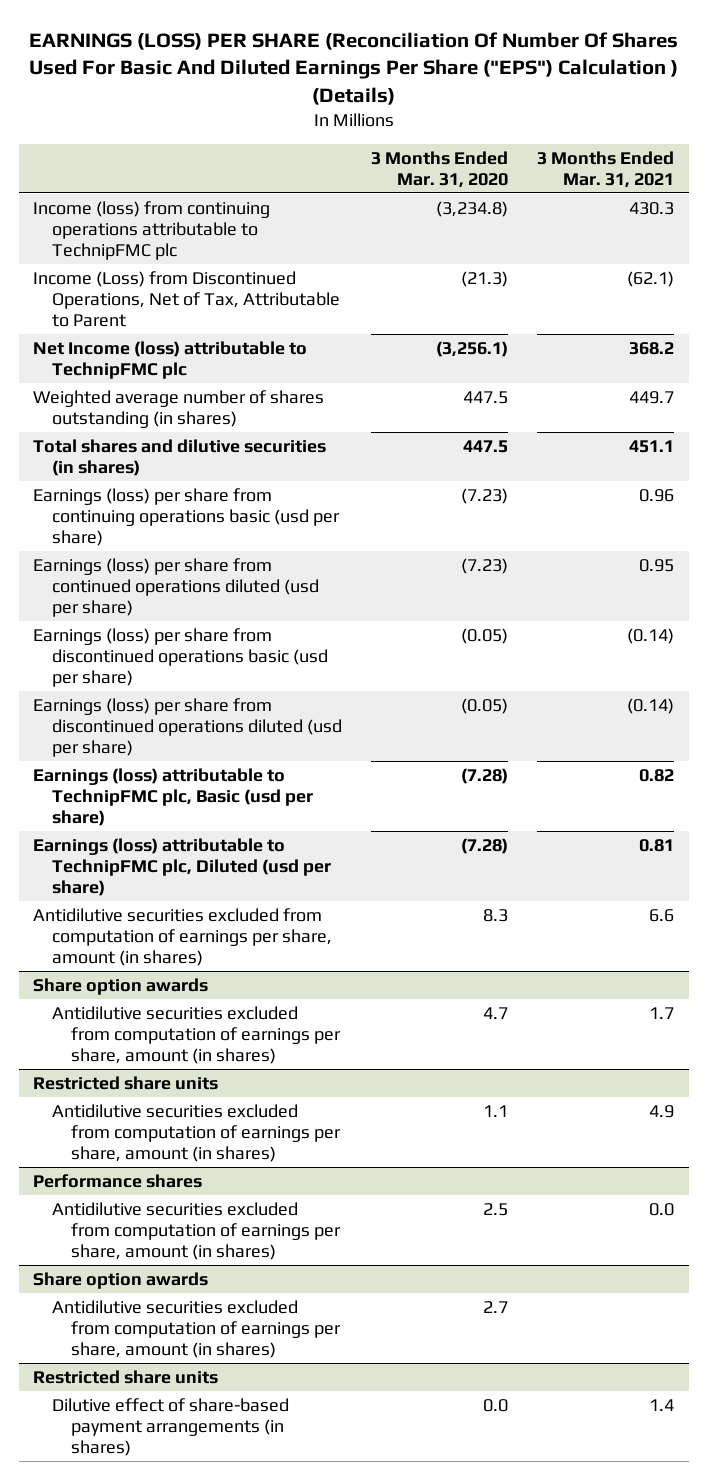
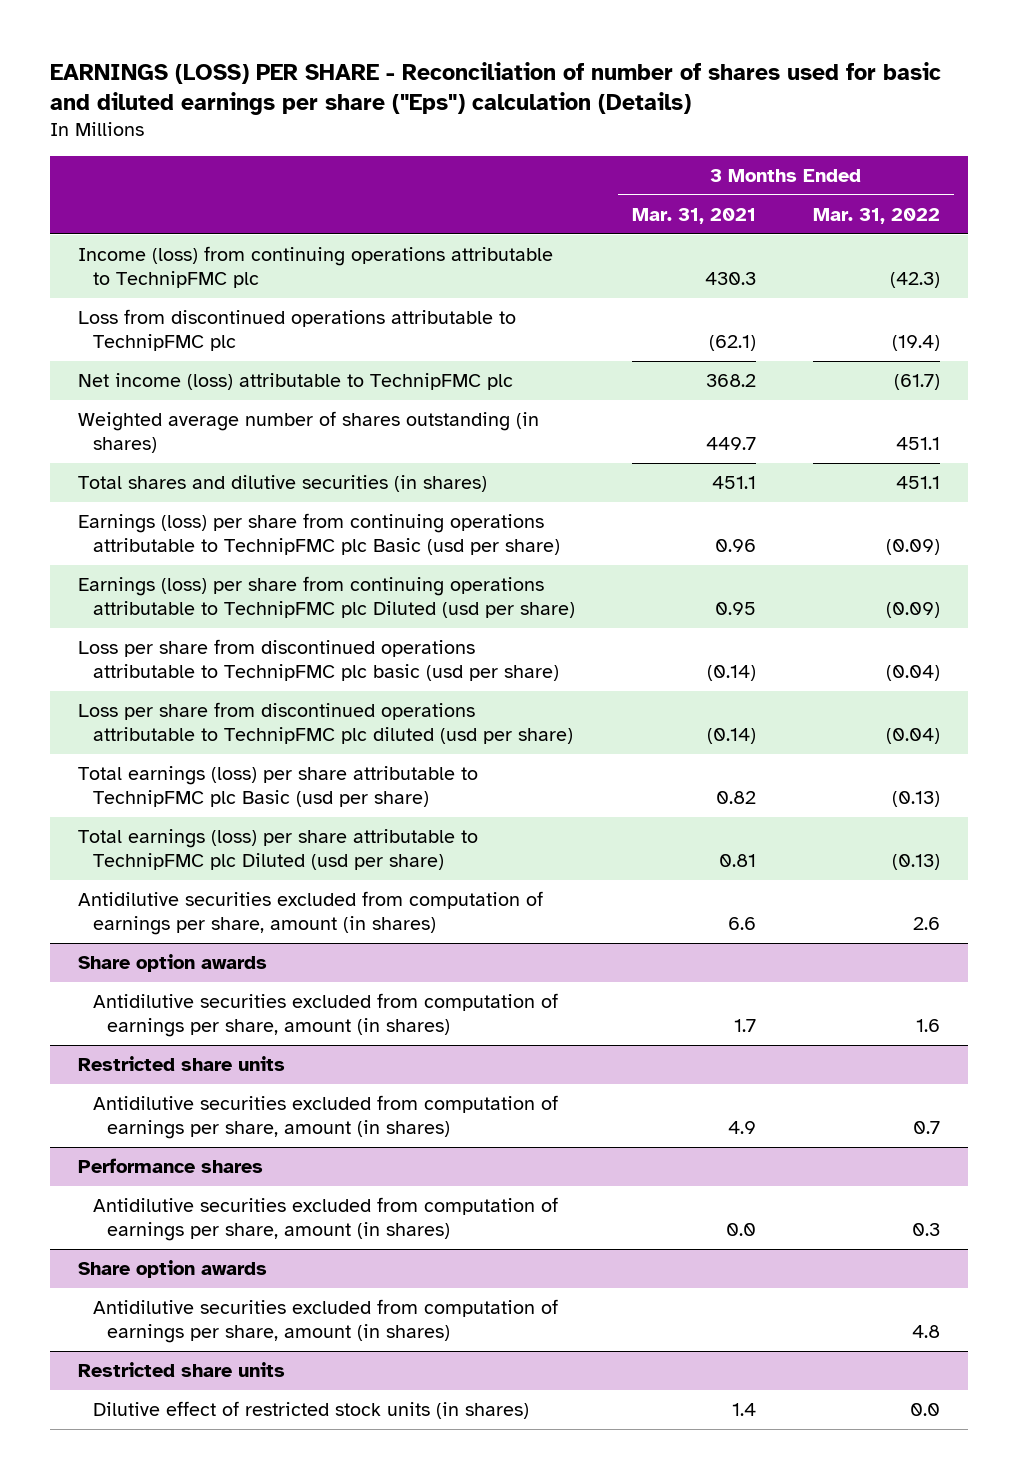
[28,31,678,106] EARNINGS (LOSS) PER SHARE (Reconciliation Of Number Of Shares Used For Basic And Diluted Earnings Per Share ("EPS") Calculation ) (Details) -> [49,61,941,116] EARNINGS (LOSS) PER SHARE - Reconciliation of number of shares used for basic and diluted earnings per share ("Eps") calculation (Details)
[371,150,509,189] 3 Months Ended Mar. 31, 2020 -> none
none -> [812,207,940,224] Mar. 31, 2022
[33,270,340,327] Income (Loss) from Discontinued Operations, Net of Tax, Attributable to Parent -> [78,309,517,351] Loss from discontinued operations attributable to TechnipFMC plc
[33,340,308,379] Net Income (loss) attributable to TechnipFMC plc -> [78,373,514,391] Net income (loss) attributable to TechnipFMC plc
[33,487,340,546] Earnings (loss) per share from continuing operations basic (usd per share) -> [78,513,560,555] Earnings (loss) per share from continuing operations attributable to TechnipFMC plc Basic (usd per share)
[33,557,319,617] Earnings (loss) per share from continued operations diluted (usd per share) -> [78,576,575,618] Earnings (loss) per share from continuing operations attributable to TechnipFMC plc Diluted (usd per share)
[33,627,328,687] Earnings (loss) per share from discontinued operations basic (usd per share) -> [78,639,559,681] Loss per share from discontinued operations attributable to TechnipFMC plc basic (usd per share)
[33,697,342,757] Earnings (loss) per share from discontinued operations diluted (usd per share) -> [78,702,573,744] Loss per share from discontinued operations attributable to TechnipFMC plc diluted (usd per share)
[33,767,313,826] Earnings (loss) attributable to TechnipFMC plc, Basic (usd per share) -> [78,766,479,807] Total earnings (loss) per share attributable to TechnipFMC plc Basic (usd per share)
[33,837,331,896] Earnings (loss) attributable to TechnipFMC plc, Diluted (usd per share) -> [78,829,479,870] Total earnings (loss) per share attributable to TechnipFMC plc Diluted (usd per share)
[51,1397,289,1456] Dilutive effect of share-based payment arrangements (in shares) -> [92,1401,529,1420] Dilutive effect of restricted stock units (in shares)

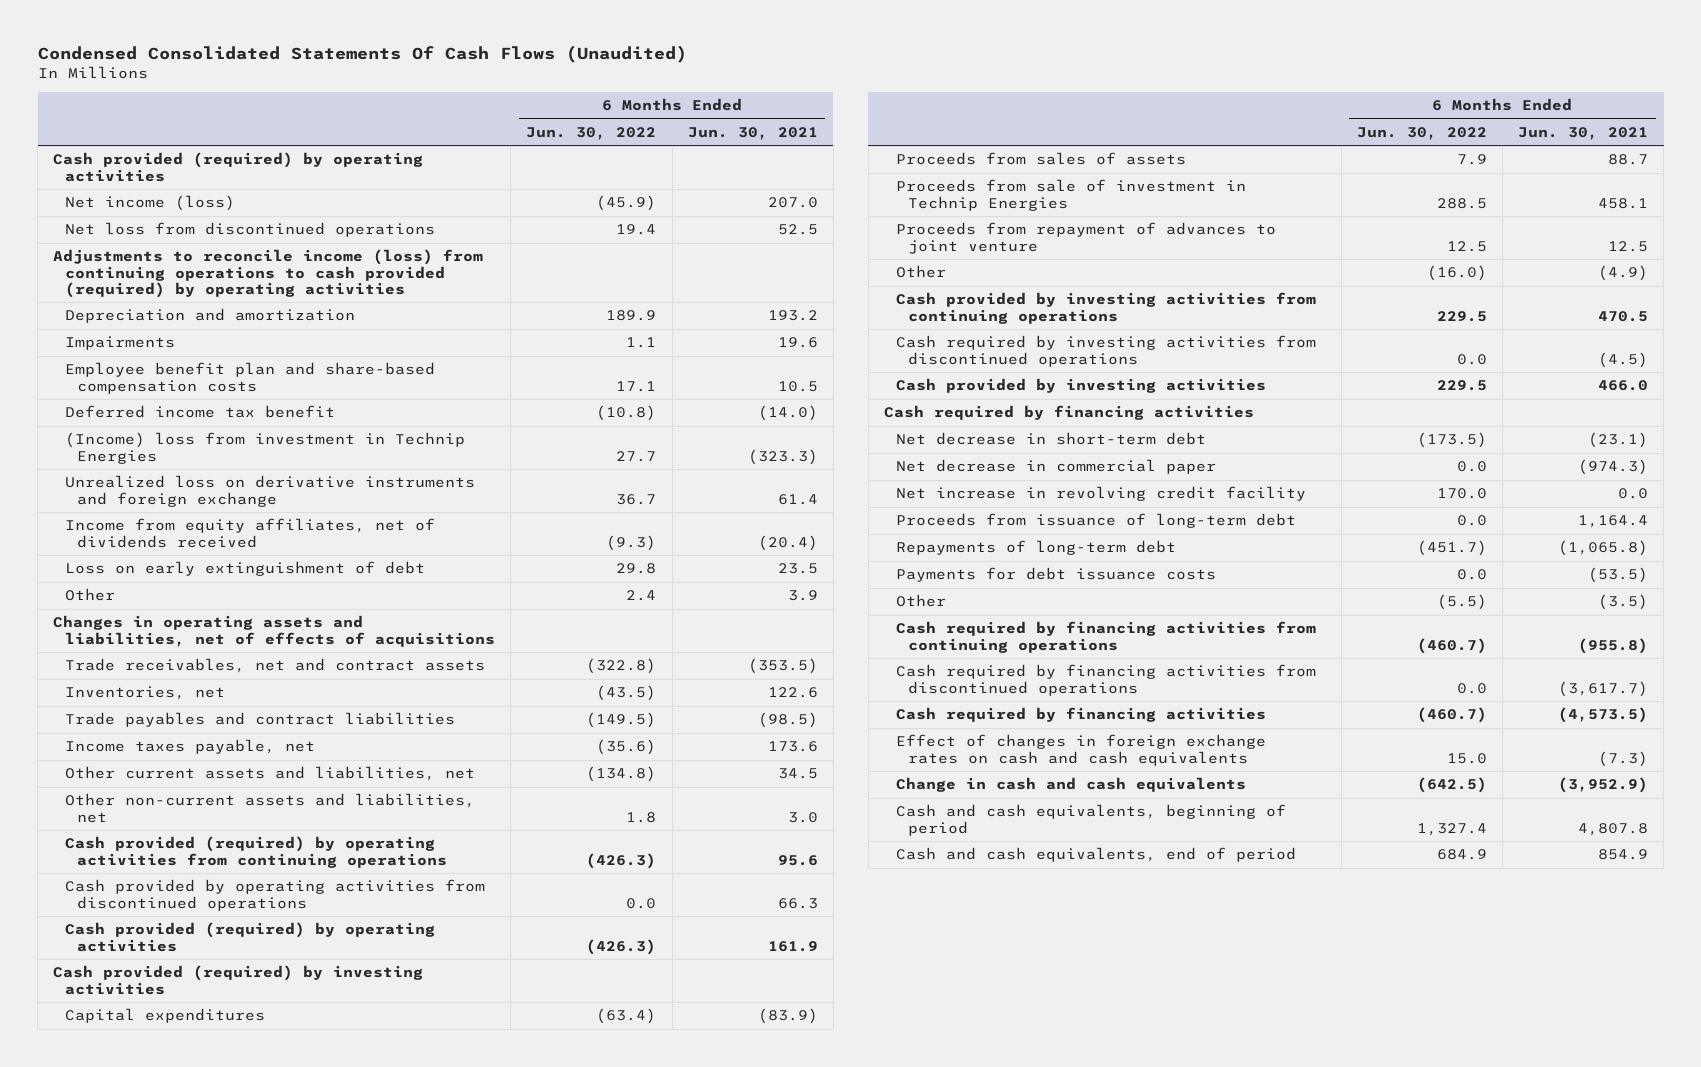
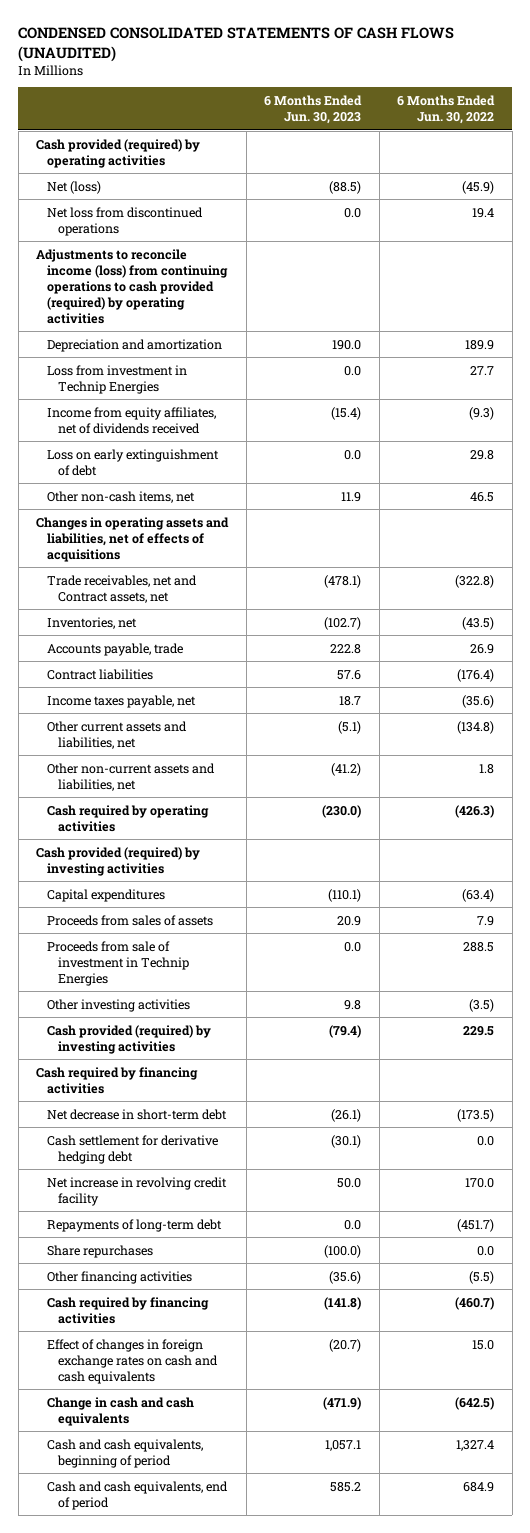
[37,45,687,64] Condensed Consolidated Statements Of Cash Flows (Unaudited) -> [18,26,455,62] CONDENSED CONSOLIDATED STATEMENTS OF CASH FLOWS (UNAUDITED)
[687,126,818,140] Jun. 30, 2021 -> none
none -> [264,94,363,125] 6 Months Ended Jun. 30, 2023
[65,195,236,212] Net income (loss) -> [47,180,102,194] Net (loss)
[65,336,176,351] Impairments -> none
[65,362,436,394] Employee benefit plan and share-based compensation costs -> none
[65,405,336,419] Deferred income tax benefit -> none
[65,475,476,507] Unrealized loss on derivative instruments and foreign exchange -> none
[65,432,466,464] (Income) loss from investment in Technip Energies -> [47,364,188,394] Loss from investment in Technip Energies
[65,588,116,602] Other -> none
none -> [47,490,196,503] Other non-cash items, net
[65,658,486,674] Trade receivables, net and contract assets -> [47,574,198,603] Trade receivables, net and Contract assets, net
[65,712,456,728] Trade payables and contract liabilities -> none
none -> [47,642,184,656] Accounts payable, trade
none -> [47,668,154,680] Contract liabilities
[65,836,448,868] Cash provided (required) by operating activities from continuing operations -> none
[65,879,486,911] Cash provided by operating activities from discontinued operations -> none
[65,922,436,952] Cash provided (required) by operating activities -> [47,804,210,832] Cash required by operating activities
[895,222,1276,254] Proceeds from repayment of advances to joint venture -> none
[895,292,1316,324] Cash provided by investing activities from continuing operations -> none
[895,335,1316,367] Cash required by investing activities from discontinued operations -> none
[895,265,946,279] Other -> [47,998,191,1012] Other investing activities
[1426,265,1487,282] (16.0) -> [469,998,495,1012] (3.5)
[895,378,1266,394] Cash provided by investing activities -> [47,1024,212,1054] Cash provided (required) by investing activities
[895,459,1216,475] Net decrease in commercial paper -> [47,1134,219,1164] Cash settlement for derivative hedging debt
[895,513,1296,529] Proceeds from issuance of long-term debt -> none
[895,567,1216,583] Payments for debt issuance costs -> none
[895,621,1316,653] Cash required by financing activities from continuing operations -> none
[895,664,1316,696] Cash required by financing activities from discontinued operations -> none
none -> [47,1244,154,1258] Share repurchases
[895,594,946,608] Other -> [47,1270,193,1284] Other financing activities

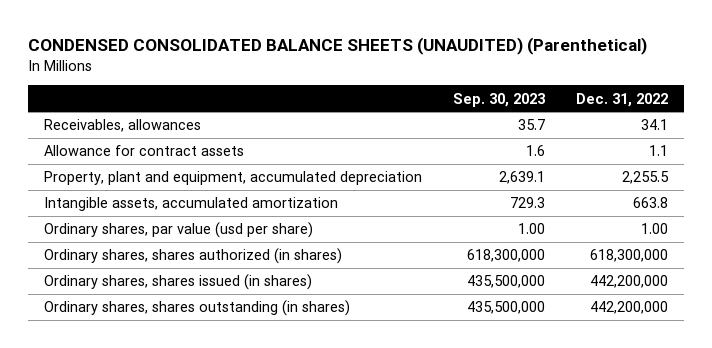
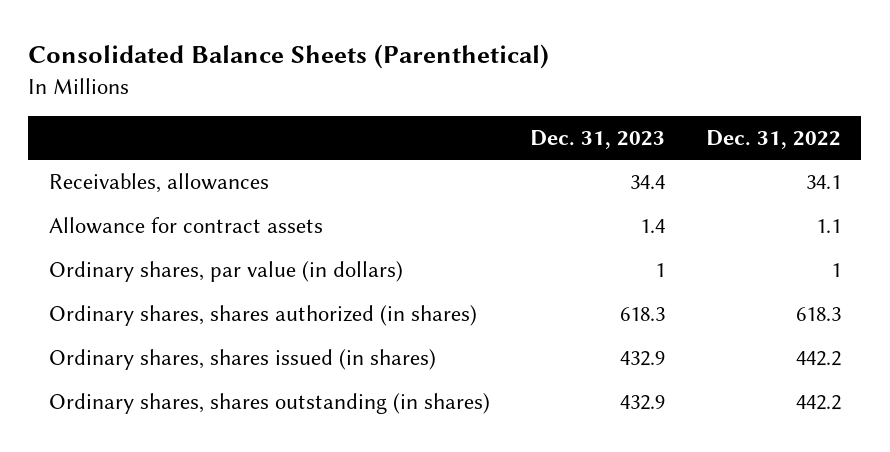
[28,36,648,55] CONDENSED CONSOLIDATED BALANCE SHEETS (UNAUDITED) (Parenthetical) -> [28,44,550,70] Consolidated Balance Sheets (Parenthetical)
[453,92,546,107] Sep. 30, 2023 -> none
none -> [530,130,666,150] Dec. 31, 2023
[43,171,422,186] Property, plant and equipment, accumulated depreciation -> none
[43,197,338,212] Intangible assets, accumulated amortization -> none
[43,222,313,239] Ordinary shares, par value (usd per share) -> [48,261,403,283] Ordinary shares, par value (in dollars)
[641,223,669,235] 1.00 -> [831,263,842,278] 1
[590,249,669,263] 618,300,000 -> [796,307,842,322] 618.3
[590,275,669,289] 442,200,000 -> [796,351,842,367] 442.2
[590,301,669,315] 442,200,000 -> [796,395,842,411] 442.2

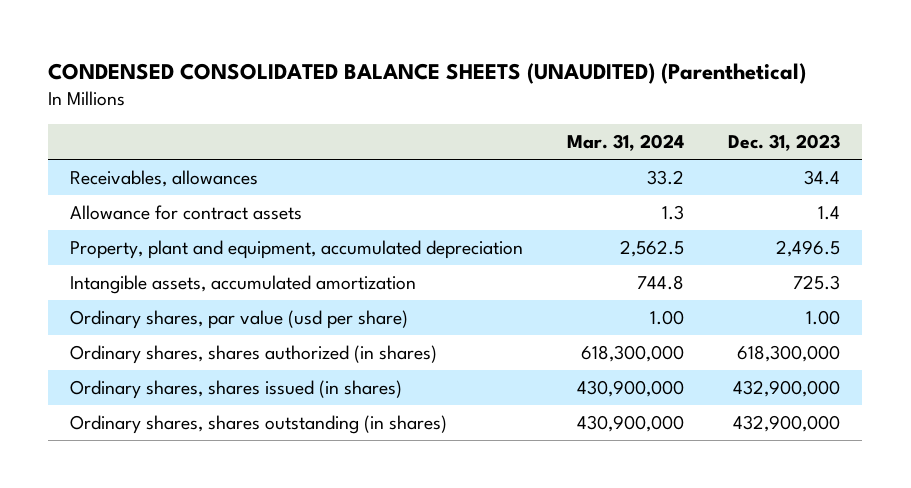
[28,44,550,70] Consolidated Balance Sheets (Parenthetical) -> [48,62,807,84] CONDENSED CONSOLIDATED BALANCE SHEETS (UNAUDITED) (Parenthetical)
[706,130,842,150] Dec. 31, 2022 -> none
none -> [567,134,685,152] Mar. 31, 2024
none -> [70,239,524,259] Property, plant and equipment, accumulated depreciation
none -> [70,274,417,294] Intangible assets, accumulated amortization
[48,261,403,283] Ordinary shares, par value (in dollars) -> [70,309,409,329] Ordinary shares, par value (usd per share)
[655,263,666,278] 1 -> [806,309,841,325] 1.00
[620,307,666,322] 618.3 -> [737,344,841,362] 618,300,000
[620,351,666,367] 432.9 -> [733,379,841,397] 432,900,000
[620,395,666,411] 432.9 -> [733,414,841,432] 432,900,000

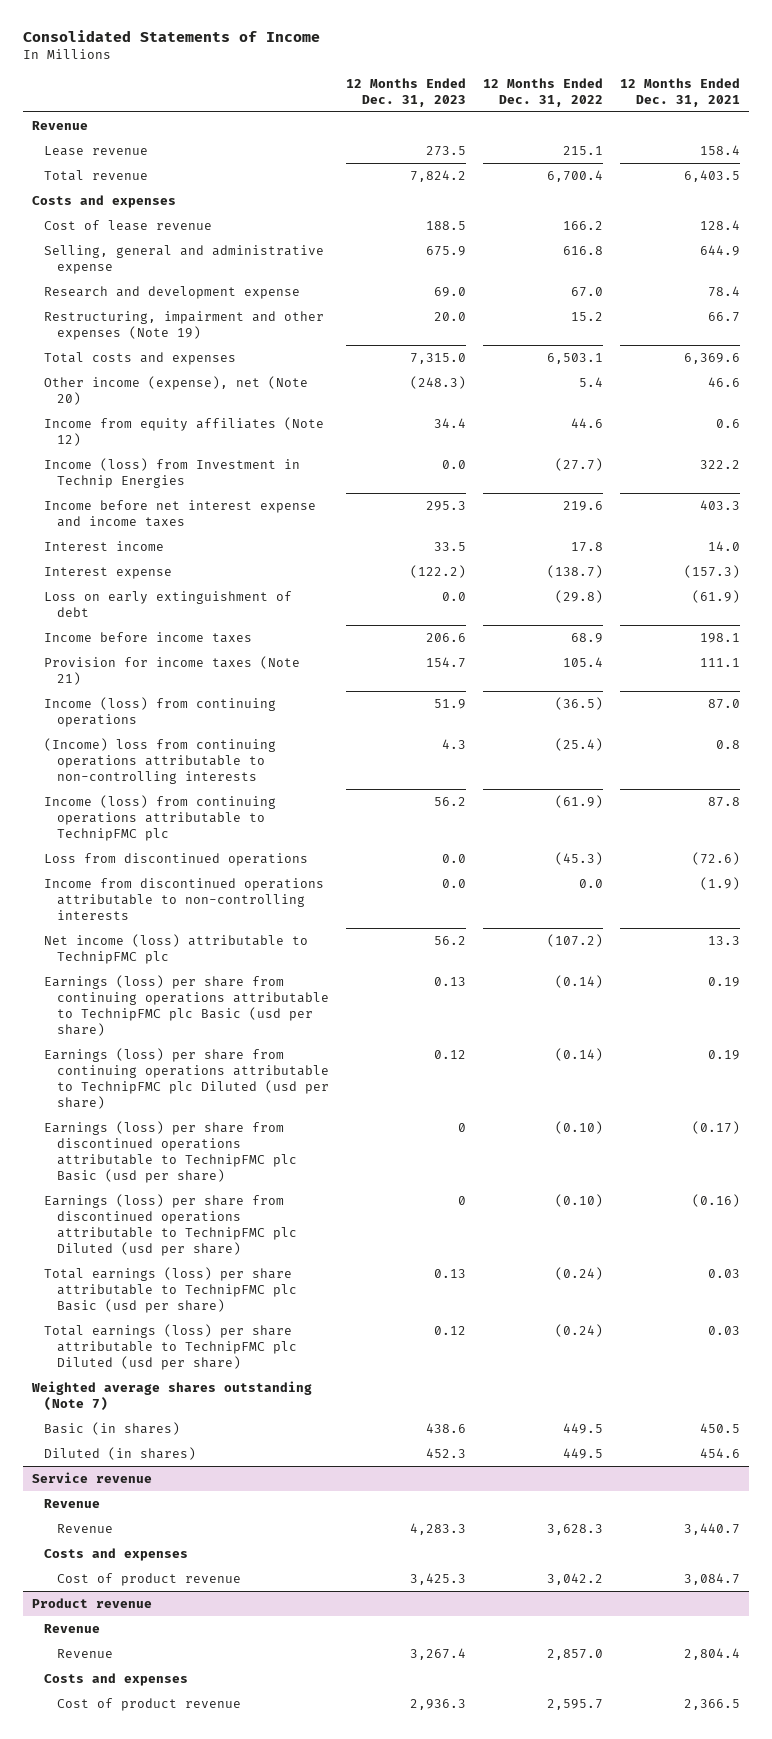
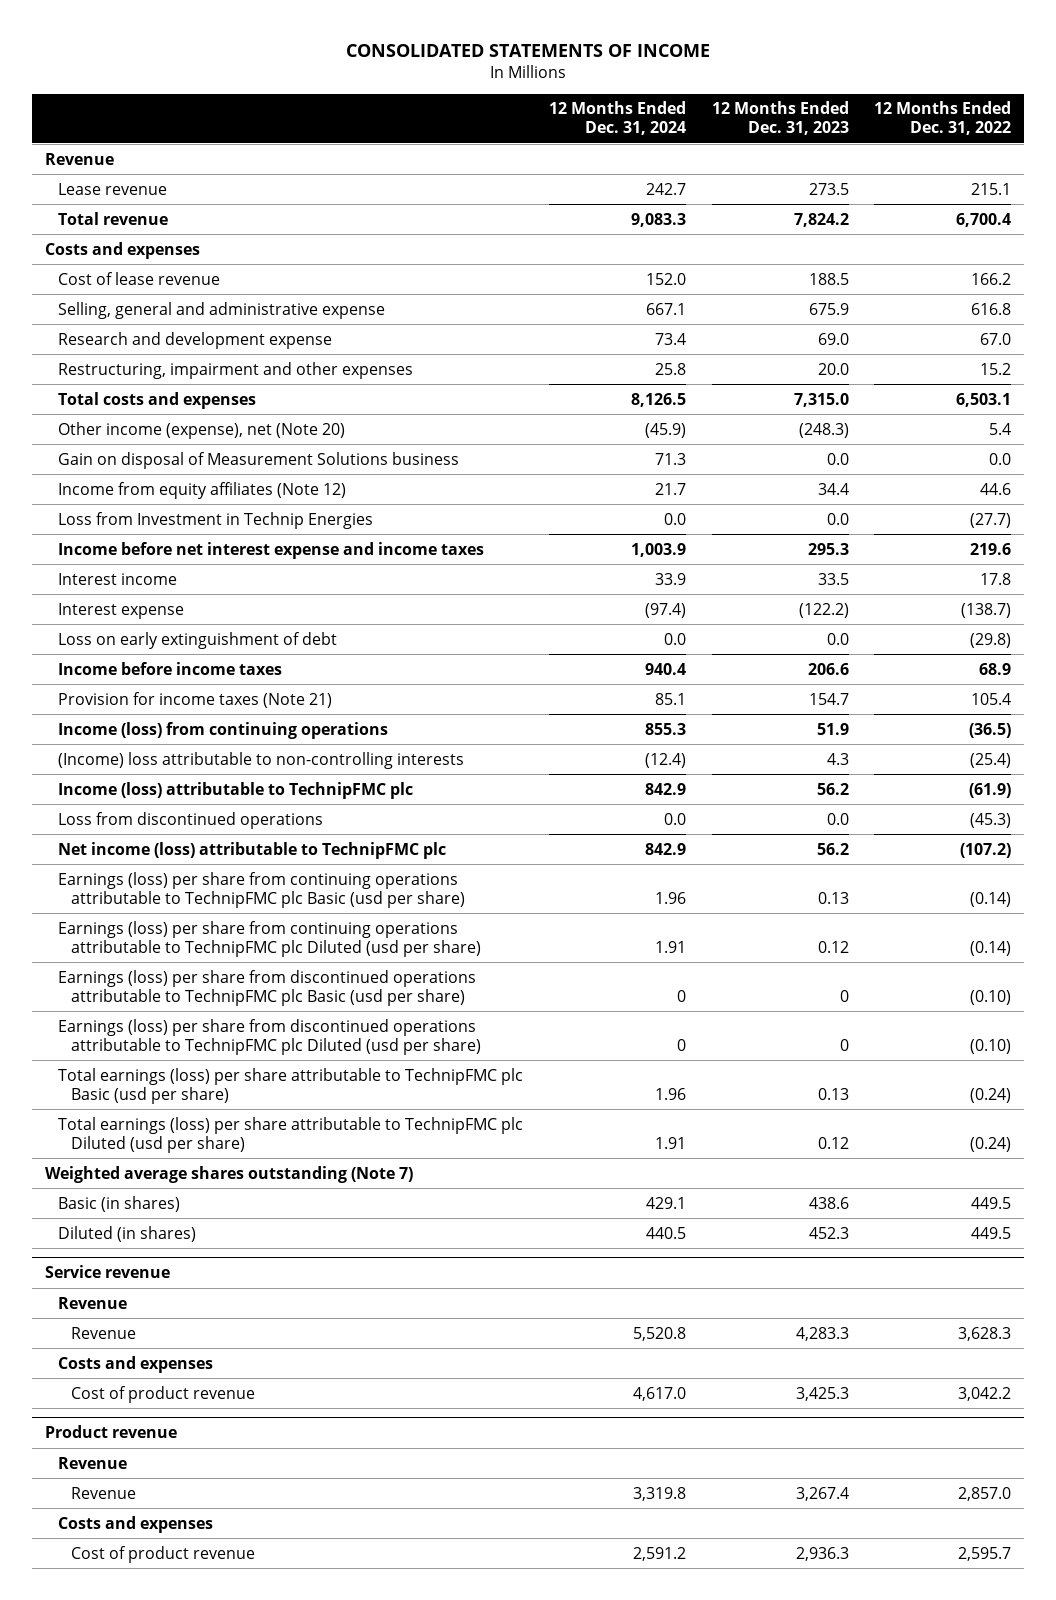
[23,30,321,43] Consolidated Statements of Income -> [346,43,711,57] CONSOLIDATED STATEMENTS OF INCOME
[620,78,741,108] 12 Months Ended Dec. 31, 2021 -> none
none -> [548,101,686,136] 12 Months Ended Dec. 31, 2024
[44,310,325,340] Restructuring, impairment and other expenses (Note 19) -> [58,361,414,379] Restructuring, impairment and other expenses
none -> [58,451,460,469] Gain on disposal of Measurement Solutions business
[44,457,301,488] Income (loss) from Investment in Technip Energies -> [58,511,374,529] Loss from Investment in Technip Energies
[44,737,277,784] (Income) loss from continuing operations attributable to non-controlling interests -> [58,751,465,769] (Income) loss attributable to non-controlling interests
[44,794,277,841] Income (loss) from continuing operations attributable to TechnipFMC plc -> [58,781,414,799] Income (loss) attributable to TechnipFMC plc
[44,877,325,920] Income from discontinued operations attributable to non-controlling interests -> none

